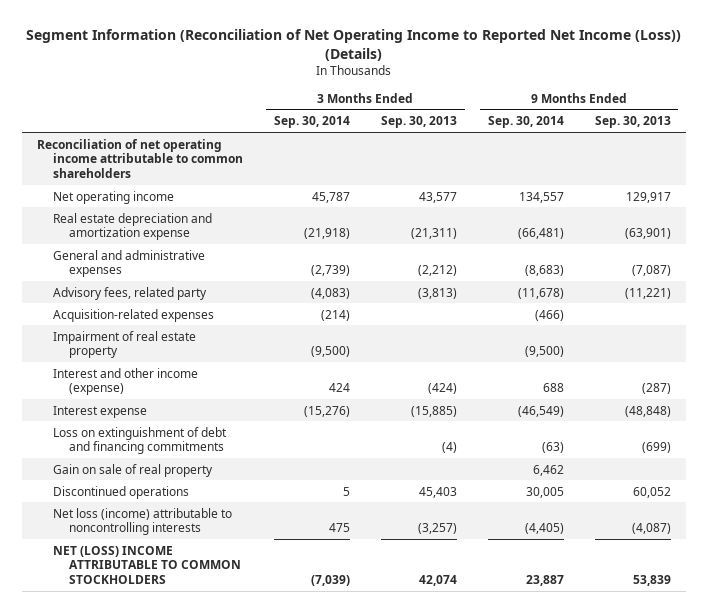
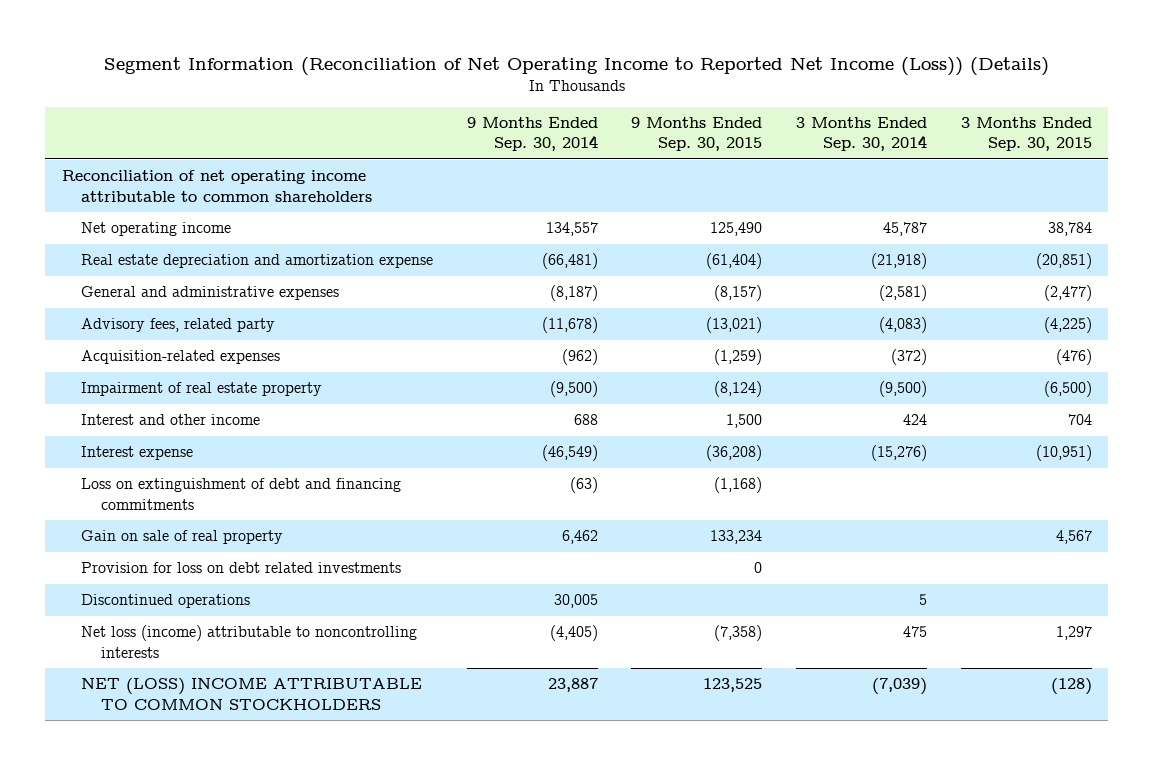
[380,116,457,129] Sep. 30, 2013 -> none
[594,116,671,129] Sep. 30, 2013 -> none
none -> [631,117,763,152] 9 Months Ended Sep. 30, 2015
none -> [960,117,1092,152] 3 Months Ended Sep. 30, 2015
[310,265,350,277] (2,739) -> [878,285,927,302] (2,581)
[524,265,564,277] (8,683) -> [549,285,598,302] (8,187)
[320,309,350,321] (214) -> [890,349,927,366] (372)
[534,309,564,321] (466) -> [561,349,598,366] (962)
[53,367,199,396] Interest and other income (expense) -> [81,414,261,426] Interest and other income
none -> [81,562,402,574] Provision for loss on debt related investments

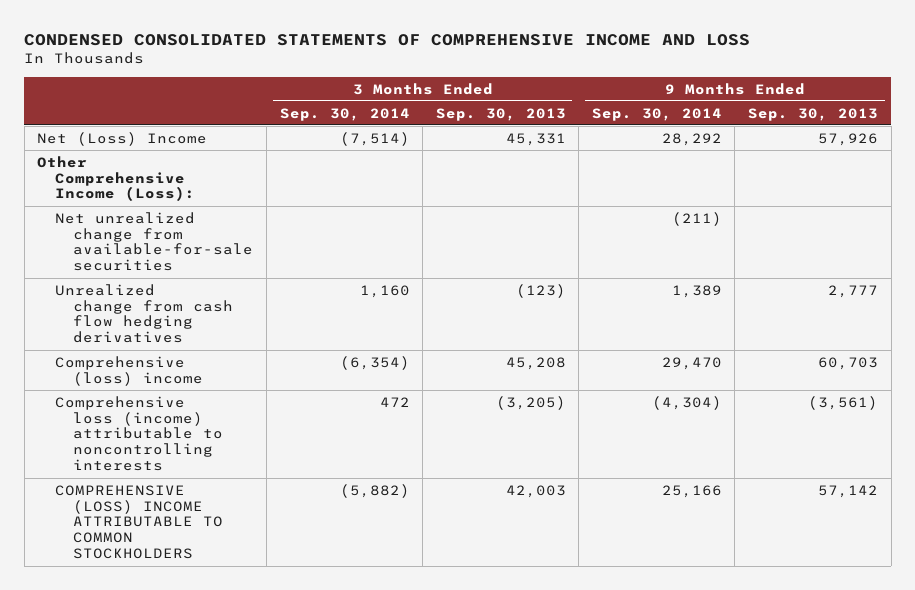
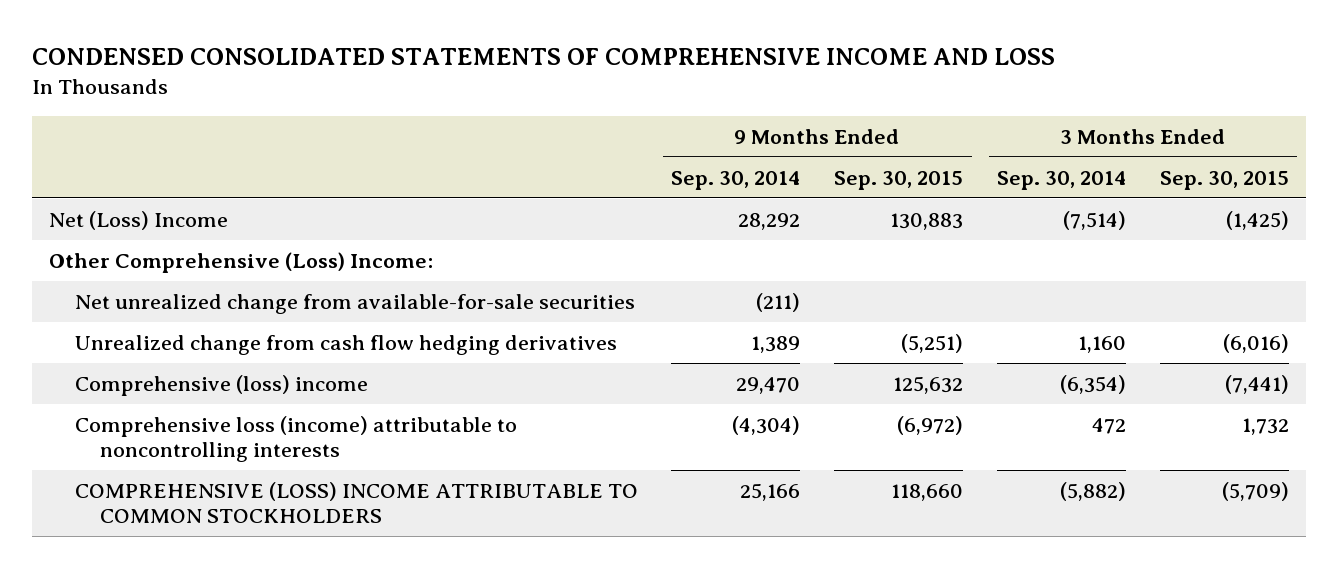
[435,107,566,121] Sep. 30, 2013 -> none
[748,107,879,121] Sep. 30, 2013 -> none
none -> [834,170,964,190] Sep. 30, 2015
none -> [1159,170,1289,190] Sep. 30, 2015
[37,155,196,202] Other Comprehensive Income (Loss): -> [48,251,433,273] Other Comprehensive (Loss) Income:

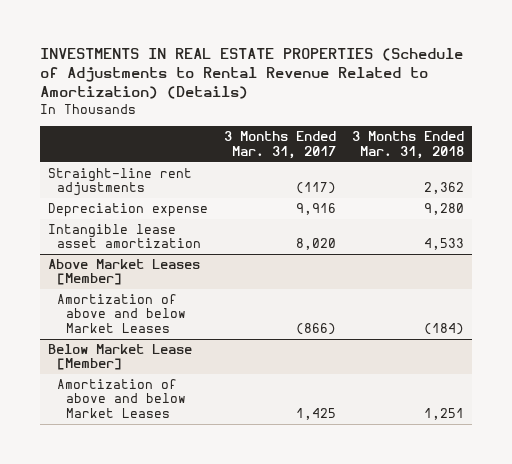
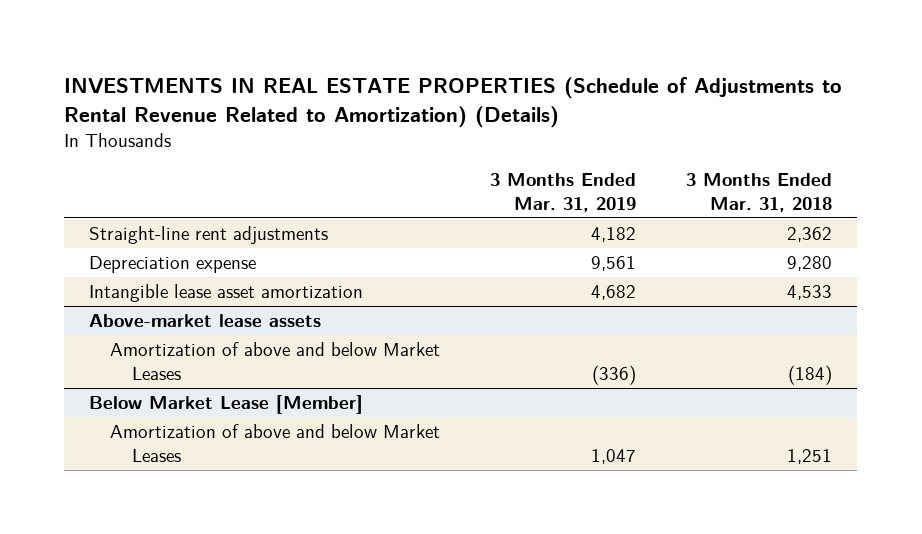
[223,131,336,159] 3 Months Ended Mar. 31, 2017 -> none
none -> [490,173,637,212] 3 Months Ended Mar. 31, 2019
[47,259,200,286] Above Market Leases [Member] -> [89,314,322,328] Above-market lease assets

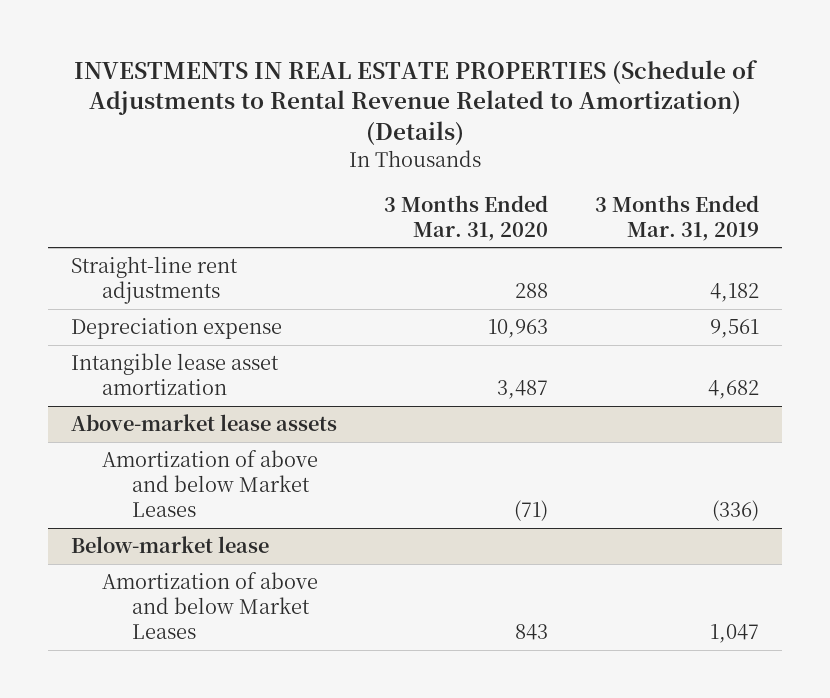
[686,173,833,212] 3 Months Ended Mar. 31, 2018 -> none
none -> [384,194,549,241] 3 Months Ended Mar. 31, 2020
[89,395,364,415] Below Market Lease [Member] -> [71,536,270,554] Below-market lease

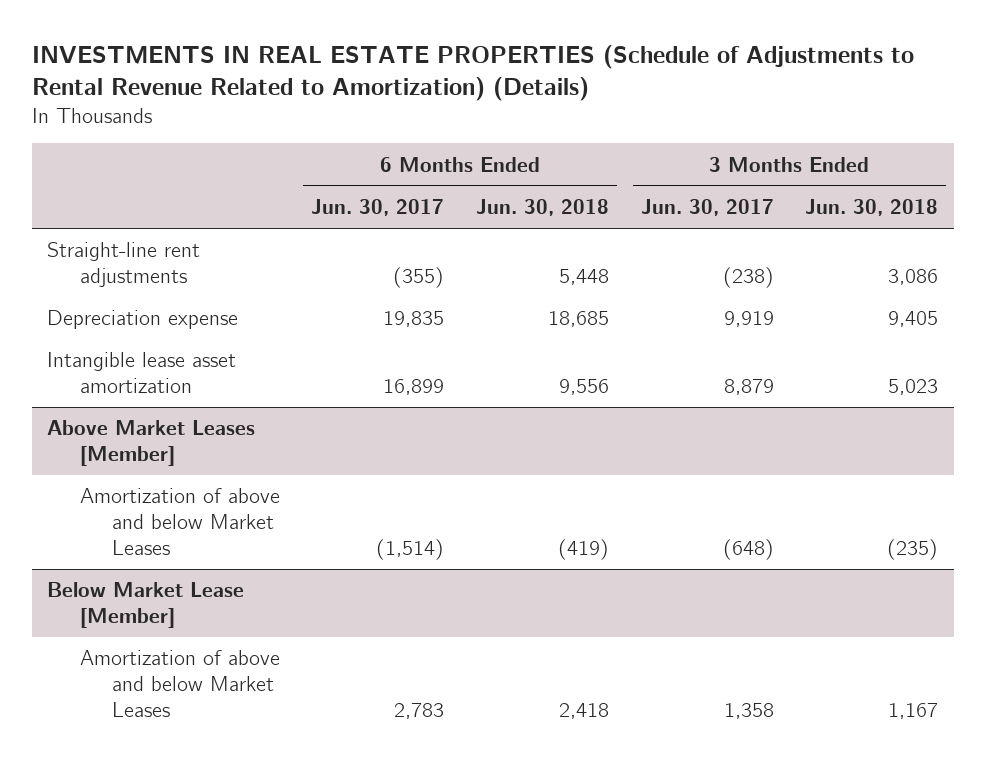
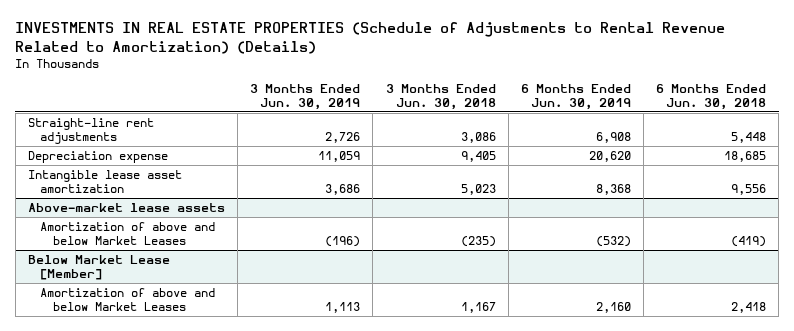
[311,199,445,217] Jun. 30, 2017 -> none
[640,199,774,217] Jun. 30, 2017 -> none
none -> [250,84,361,111] 3 Months Ended Jun. 30, 2019
none -> [520,84,631,111] 6 Months Ended Jun. 30, 2019
[47,420,256,467] Above Market Leases [Member] -> [27,202,225,212] Above-market lease assets

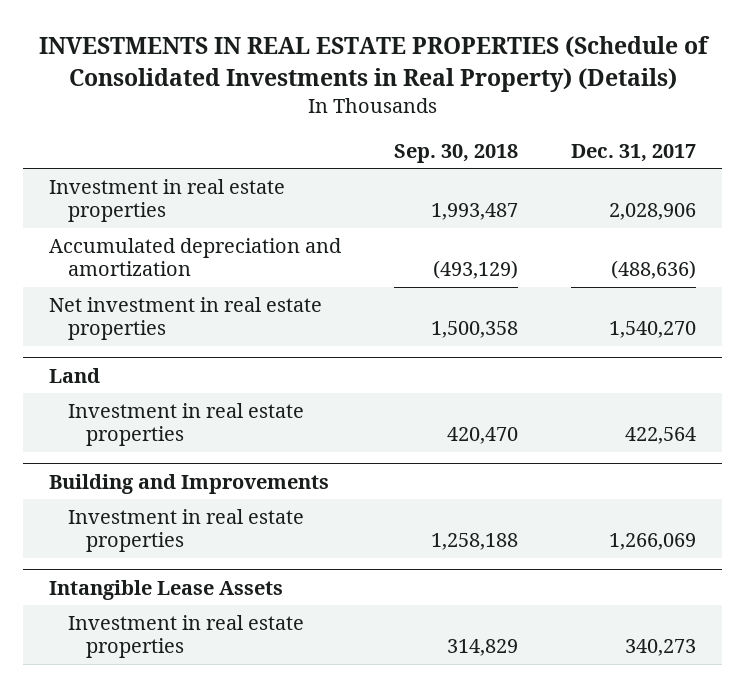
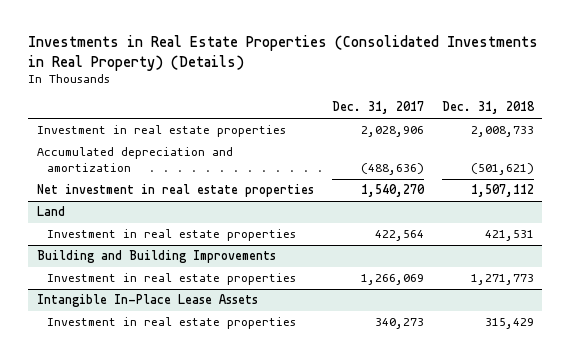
[38,36,710,92] INVESTMENTS IN REAL ESTATE PROPERTIES (Schedule of Consolidated Investments in Real Property) (Details) -> [27,35,538,71] Investments in Real Estate Properties (Consolidated Investments in Real Property) (Details)
[394,143,519,163] Sep. 30, 2018 -> none
none -> [441,101,535,115] Dec. 31, 2018
[49,473,330,494] Building and Improvements -> [36,250,276,264] Building and Building Improvements
[49,579,284,600] Intangible Lease Assets -> [36,294,258,308] Intangible In-Place Lease Assets

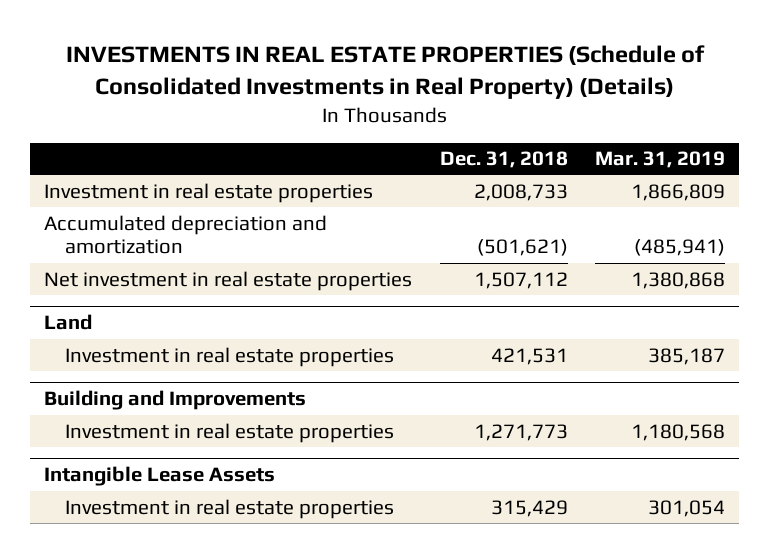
[27,35,538,71] Investments in Real Estate Properties (Consolidated Investments in Real Property) (Details) -> [65,45,705,100] INVESTMENTS IN REAL ESTATE PROPERTIES (Schedule of Consolidated Investments in Real Property) (Details)
[331,101,424,115] Dec. 31, 2017 -> none
none -> [595,151,726,169] Mar. 31, 2019
[36,250,276,264] Building and Building Improvements -> [44,390,307,411] Building and Improvements
[36,294,258,308] Intangible In-Place Lease Assets -> [44,466,276,487] Intangible Lease Assets

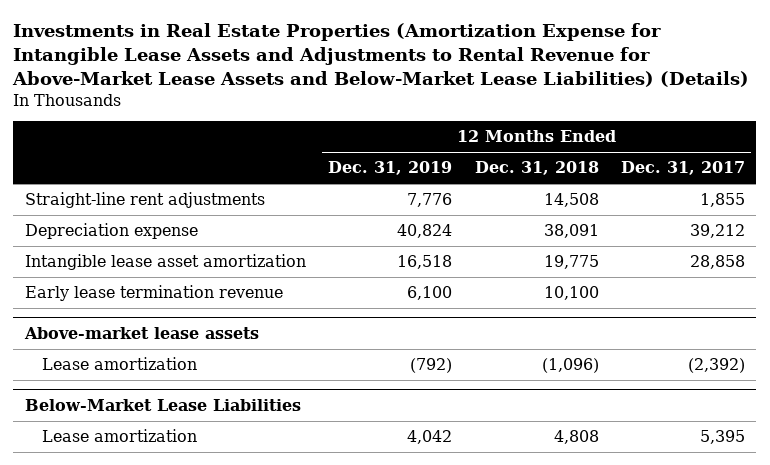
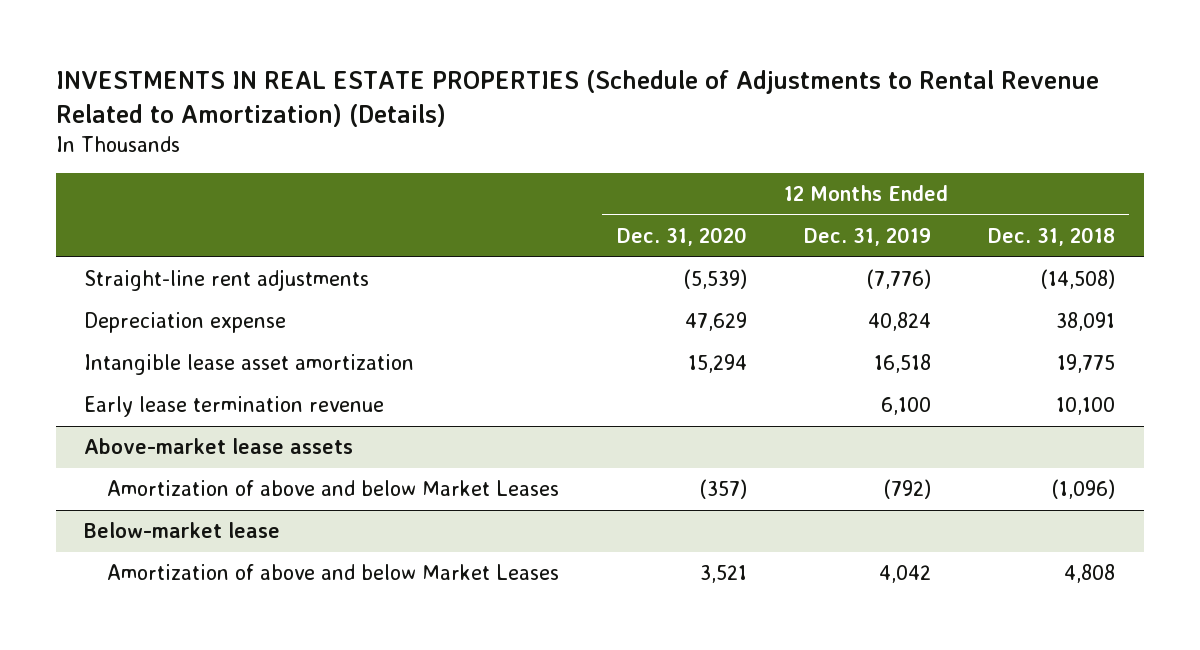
[12,23,750,88] Investments in Real Estate Properties (Amortization Expense for Intangible Lease Assets and Adjustments to Rental Revenue for Above-Market Lease Assets and Below-Market Lease Liabilities) (Details) -> [55,70,1099,127] INVESTMENTS IN REAL ESTATE PROPERTIES (Schedule of Adjustments to Rental Revenue Related to Amortization) (Details)
[620,161,745,176] Dec. 31, 2017 -> none
none -> [616,227,747,247] Dec. 31, 2020
[407,193,453,208] 7,776 -> [866,269,931,290] (7,776)
[543,193,599,208] 14,508 -> [1041,269,1116,290] (14,508)
[42,357,198,371] Lease amortization -> [107,480,560,497] Amortization of above and below Market Leases
[24,398,301,411] Below-Market Lease Liabilities -> [84,522,281,539] Below-market lease
[42,429,198,443] Lease amortization -> [107,564,560,581] Amortization of above and below Market Leases

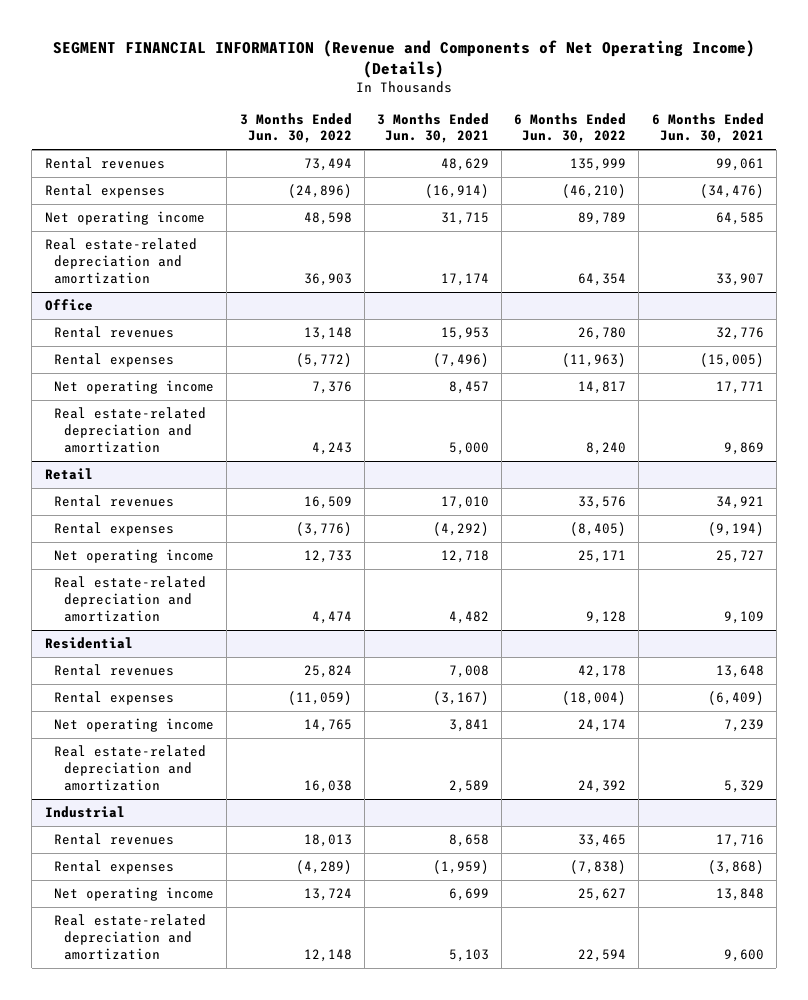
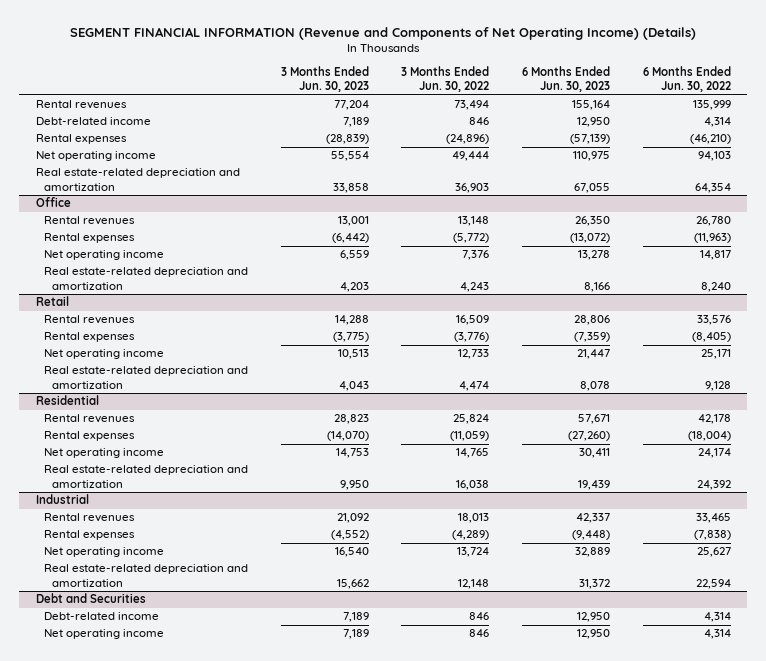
[376,112,489,144] 3 Months Ended Jun. 30, 2021 -> none
[651,112,764,144] 6 Months Ended Jun. 30, 2021 -> none
none -> [280,65,369,93] 3 Months Ended Jun. 30, 2023
none -> [521,65,610,93] 6 Months Ended Jun. 30, 2023
none -> [35,117,151,126] Debt-related income
[303,212,352,226] 48,598 -> [452,151,490,162] 49,444
[578,212,627,226] 89,789 -> [697,151,731,162] 94,103
none -> [35,593,146,604] Debt and Securities
none -> [43,612,159,621] Debt-related income
none -> [43,629,164,640] Net operating income

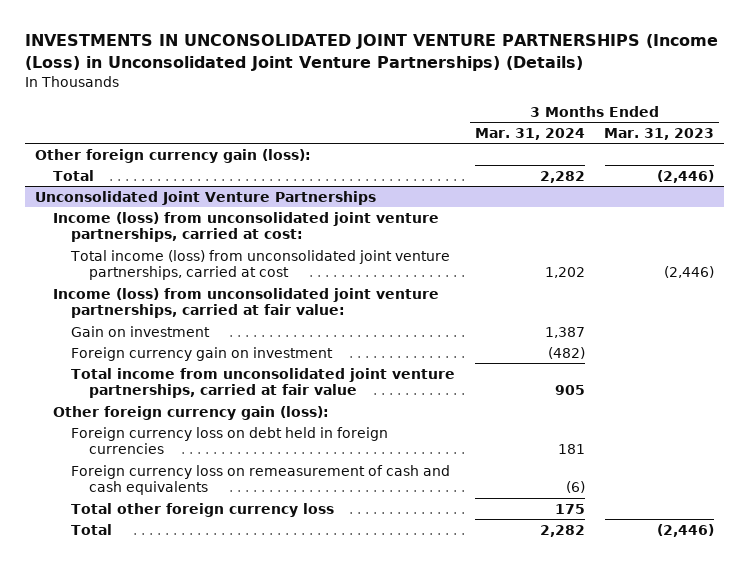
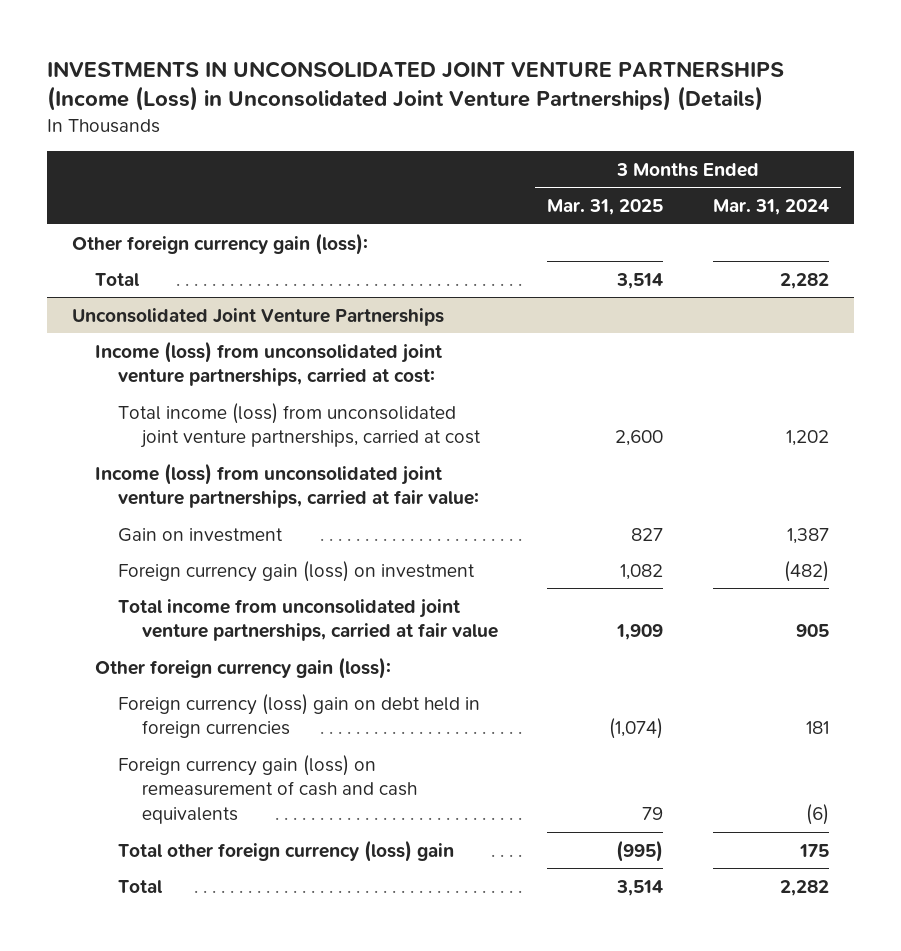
[604,127,715,140] Mar. 31, 2023 -> none
none -> [547,199,664,216] Mar. 31, 2025
[70,346,333,361] Foreign currency gain on investment -> [118,560,476,582] Foreign currency gain (loss) on investment
[70,426,388,455] Foreign currency loss on debt held in foreign currencies -> [118,693,481,739] Foreign currency (loss) gain on debt held in foreign currencies
[70,464,450,496] Foreign currency loss on remeasurement of cash and cash equivalents -> [118,754,417,824] Foreign currency gain (loss) on remeasurement of cash and cash equivalents
[70,502,334,517] Total other foreign currency loss -> [118,839,455,862] Total other foreign currency (loss) gain

